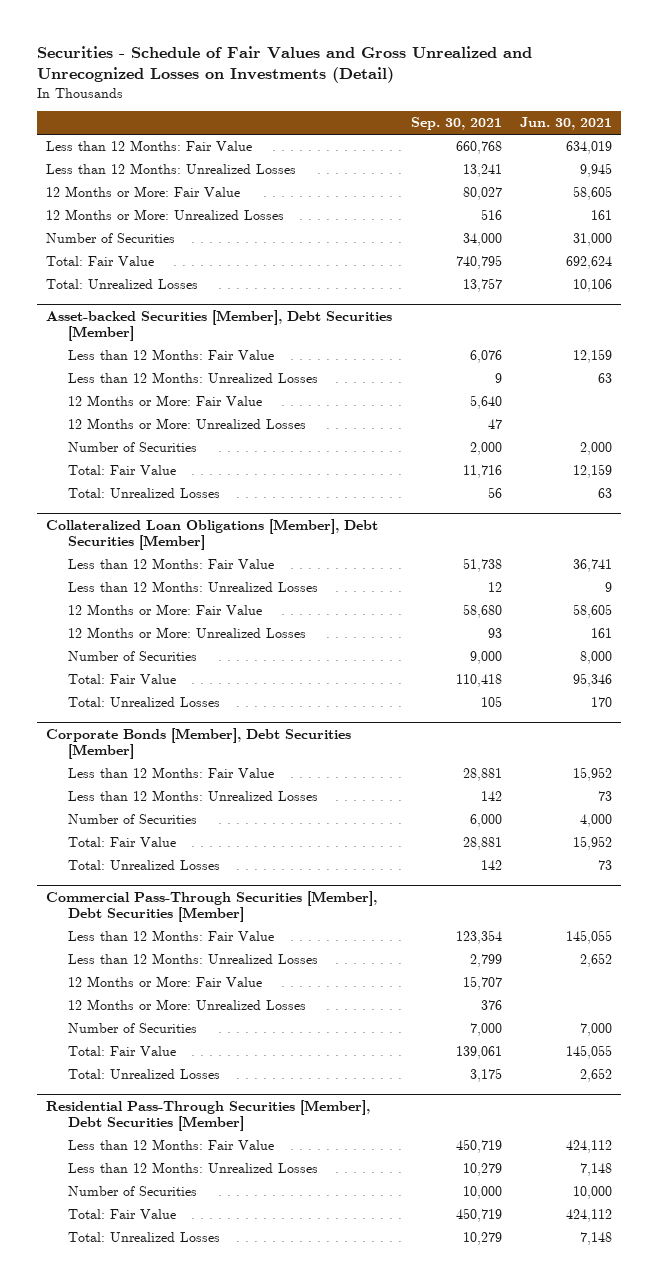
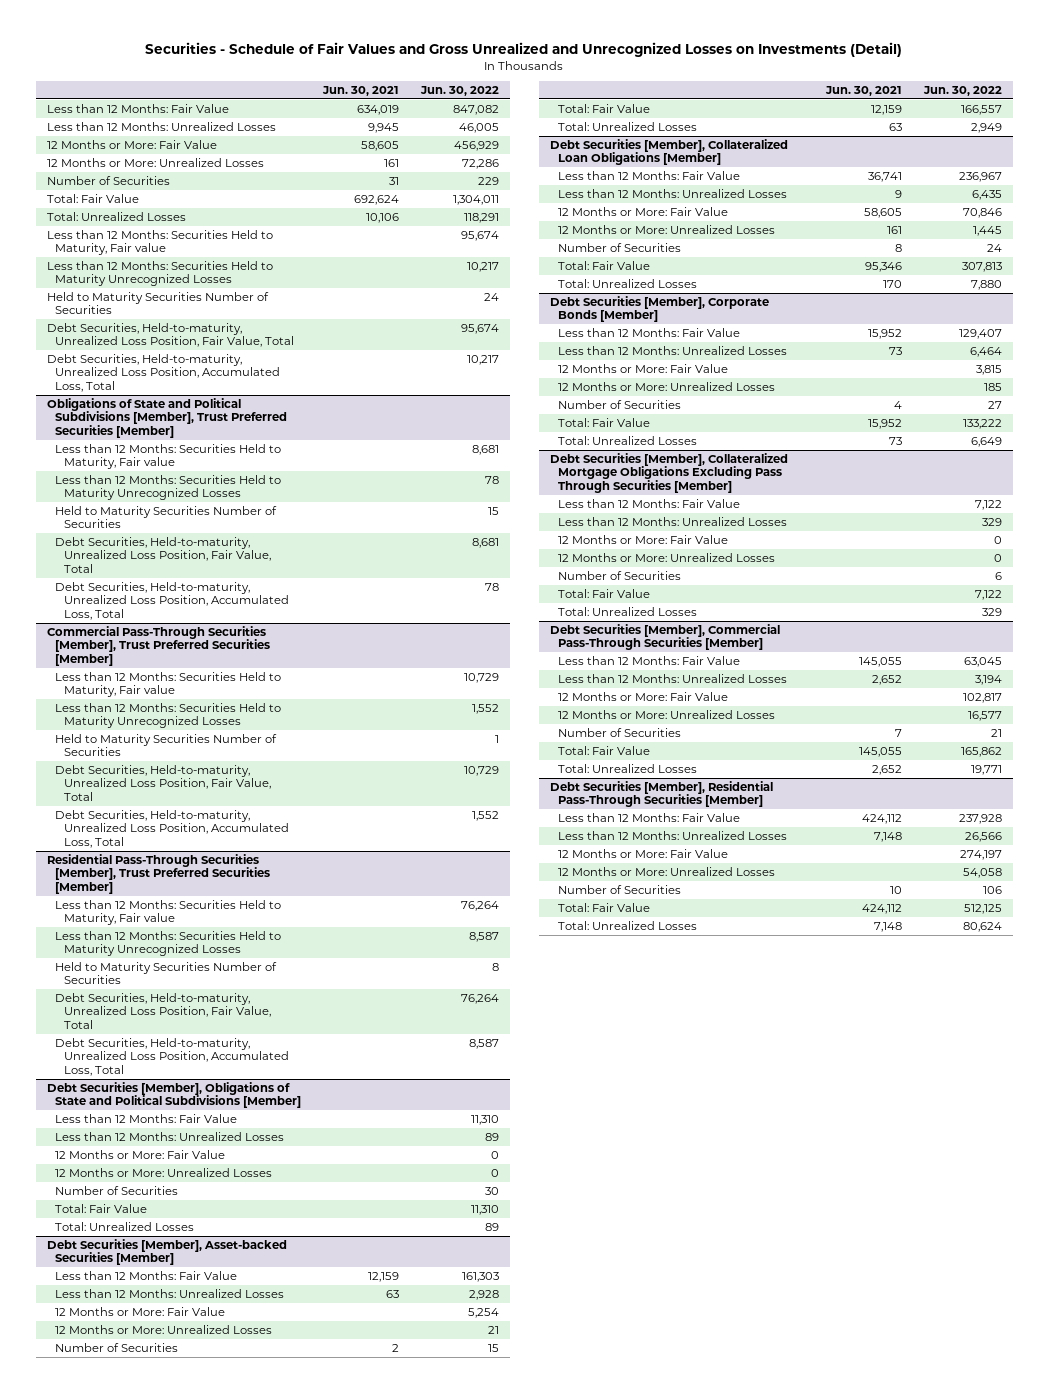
[410,117,502,131] Sep. 30, 2021 -> none
none -> [419,86,499,97] Jun. 30, 2022
[572,233,612,247] 31,000 -> [389,176,400,185] 31
none -> [46,229,273,256] Less than 12 Months: Securities Held to Maturity, Fair value
none -> [46,260,273,287] Less than 12 Months: Securities Held to Maturity Unrecognized Losses
none -> [46,291,269,315] Held to Maturity Securities Number of Securities
none -> [46,322,295,348] Debt Securities, Held-to-maturity, Unrealized Loss Position, Fair Value, Total
none -> [46,353,281,392] Debt Securities, Held-to-maturity, Unrealized Loss Position, Accumulated Loss, Total
none -> [46,397,288,438] Obligations of State and Political Subdivisions [Member], Trust Preferred Securities [Member]
none -> [55,443,282,470] Less than 12 Months: Securities Held to Maturity, Fair value
none -> [55,474,282,501] Less than 12 Months: Securities Held to Maturity Unrecognized Losses
none -> [55,505,278,529] Held to Maturity Securities Number of Securities
none -> [55,536,271,573] Debt Securities, Held-to-maturity, Unrealized Loss Position, Fair Value, Total
none -> [55,581,289,620] Debt Securities, Held-to-maturity, Unrealized Loss Position, Accumulated Loss, Total
none -> [46,625,271,666] Commercial Pass-Through Securities [Member], Trust Preferred Securities [Member]
none -> [55,671,282,698] Less than 12 Months: Securities Held to Maturity, Fair value
none -> [55,702,282,729] Less than 12 Months: Securities Held to Maturity Unrecognized Losses
none -> [55,733,278,757] Held to Maturity Securities Number of Securities
none -> [55,764,271,801] Debt Securities, Held-to-maturity, Unrealized Loss Position, Fair Value, Total
none -> [55,809,289,848] Debt Securities, Held-to-maturity, Unrealized Loss Position, Accumulated Loss, Total
none -> [46,853,271,894] Residential Pass-Through Securities [Member], Trust Preferred Securities [Member]
none -> [55,899,282,926] Less than 12 Months: Securities Held to Maturity, Fair value
none -> [55,930,282,957] Less than 12 Months: Securities Held to Maturity Unrecognized Losses
none -> [55,961,278,985] Held to Maturity Securities Number of Securities
none -> [55,992,271,1029] Debt Securities, Held-to-maturity, Unrealized Loss Position, Fair Value, Total
none -> [55,1037,289,1076] Debt Securities, Held-to-maturity, Unrealized Loss Position, Accumulated Loss, Total
none -> [46,1081,302,1109] Debt Securities [Member], Obligations of State and Political Subdivisions [Member]
none -> [55,1113,238,1123] Less than 12 Months: Fair Value
none -> [55,1131,285,1141] Less than 12 Months: Unrealized Losses
none -> [55,1149,226,1159] 12 Months or More: Fair Value
none -> [55,1167,273,1177] 12 Months or More: Unrealized Losses
none -> [55,1185,179,1195] Number of Securities
none -> [55,1203,148,1213] Total: Fair Value
none -> [55,1221,195,1231] Total: Unrealized Losses
[46,309,393,342] Asset-backed Securities [Member], Debt Securities [Member] -> [46,1238,287,1266] Debt Securities [Member], Asset-backed Securities [Member]
[579,442,612,456] 2,000 -> [392,1343,400,1352] 2
[46,518,379,551] Collateralized Loan Obligations [Member], Debt Securities [Member] -> [549,138,788,166] Debt Securities [Member], Collateralized Loan Obligations [Member]
[579,651,612,665] 8,000 -> [895,243,903,252] 8
[46,727,352,760] Corporate Bonds [Member], Debt Securities [Member] -> [549,295,769,323] Debt Securities [Member], Corporate Bonds [Member]
none -> [558,363,729,373] 12 Months or More: Fair Value
none -> [558,381,776,391] 12 Months or More: Unrealized Losses
[579,814,612,828] 4,000 -> [894,400,903,409] 4
none -> [549,452,788,493] Debt Securities [Member], Collateralized Mortgage Obligations Excluding Pass Through Securities [Member]
none -> [558,498,741,508] Less than 12 Months: Fair Value
none -> [558,516,788,526] Less than 12 Months: Unrealized Losses
none -> [558,534,729,544] 12 Months or More: Fair Value
none -> [558,552,776,562] 12 Months or More: Unrealized Losses
none -> [558,570,682,580] Number of Securities
none -> [558,588,651,598] Total: Fair Value
none -> [558,606,698,616] Total: Unrealized Losses
[46,890,378,923] Commercial Pass-Through Securities [Member], Debt Securities [Member] -> [549,623,780,651] Debt Securities [Member], Commercial Pass-Through Securities [Member]
[579,1023,612,1037] 7,000 -> [895,728,903,737] 7
[46,1099,371,1132] Residential Pass-Through Securities [Member], Debt Securities [Member] -> [549,780,773,808] Debt Securities [Member], Residential Pass-Through Securities [Member]
none -> [558,848,729,858] 12 Months or More: Fair Value
none -> [558,866,776,876] 12 Months or More: Unrealized Losses
[572,1186,612,1200] 10,000 -> [890,885,903,894] 10

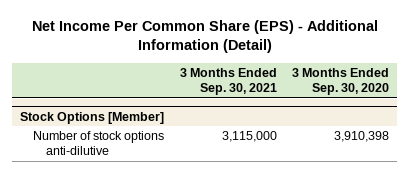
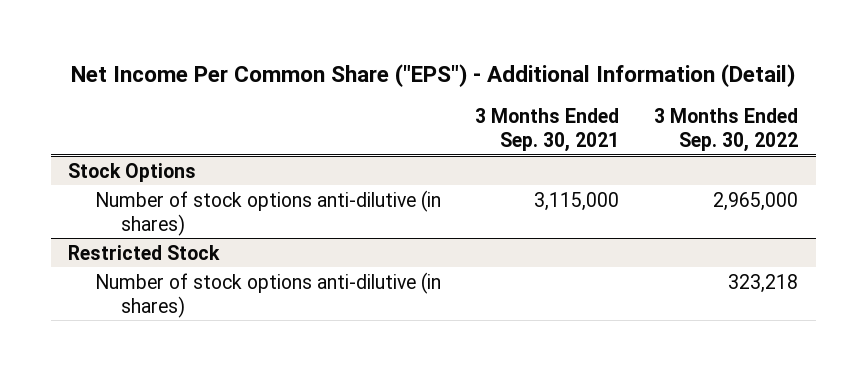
[31,20,378,54] Net Income Per Common Share (EPS) - Additional Information (Detail) -> [71,63,796,87] Net Income Per Common Share ("EPS") - Additional Information (Detail)
[292,67,390,96] 3 Months Ended Sep. 30, 2020 -> none
none -> [654,107,799,153] 3 Months Ended Sep. 30, 2022
[19,111,164,124] Stock Options [Member] -> [68,162,197,182] Stock Options
[32,130,164,156] Number of stock options anti-dilutive -> [94,189,441,236] Number of stock options anti-dilutive (in shares)
none -> [68,244,221,260] Restricted Stock
none -> [94,271,441,318] Number of stock options anti-dilutive (in shares)

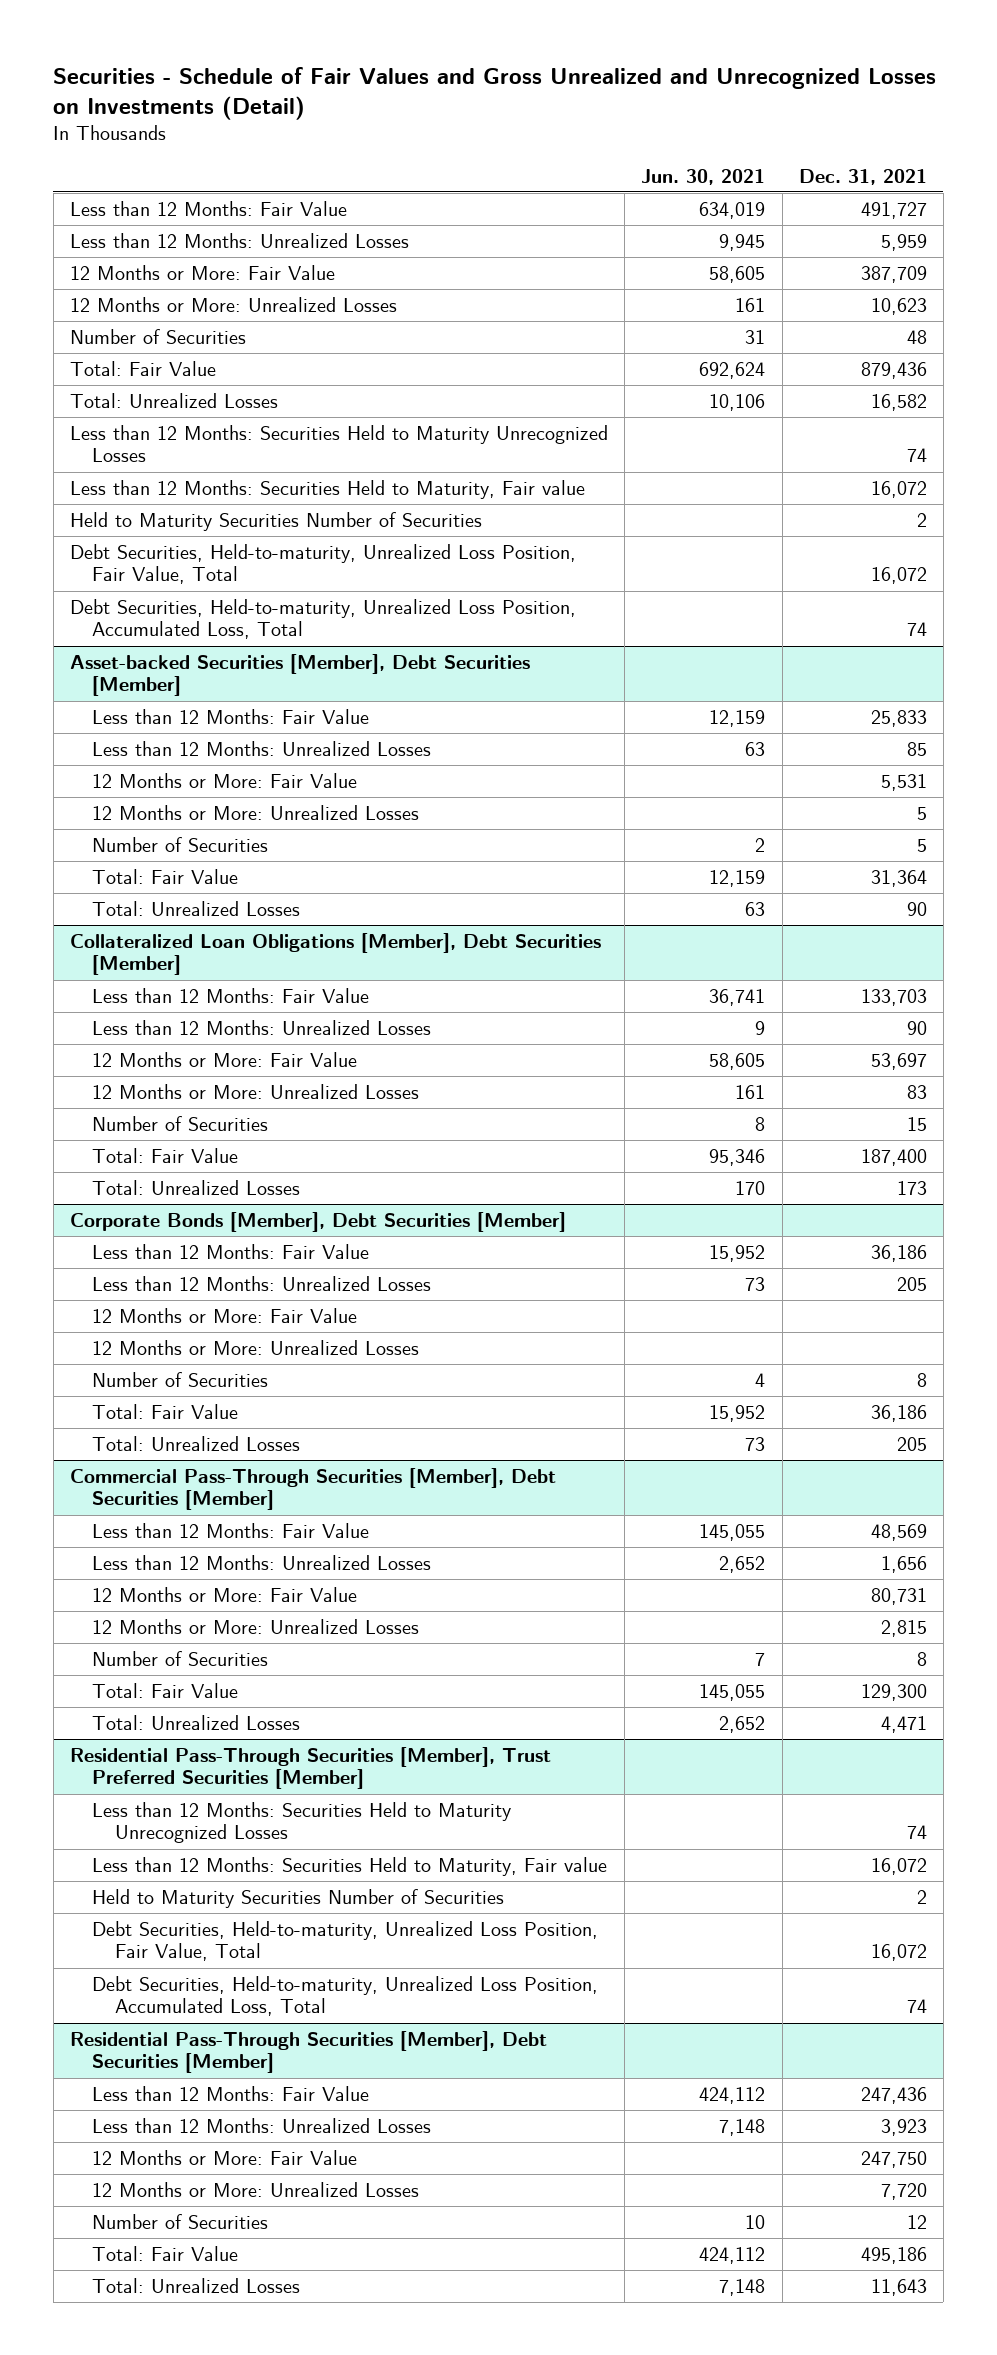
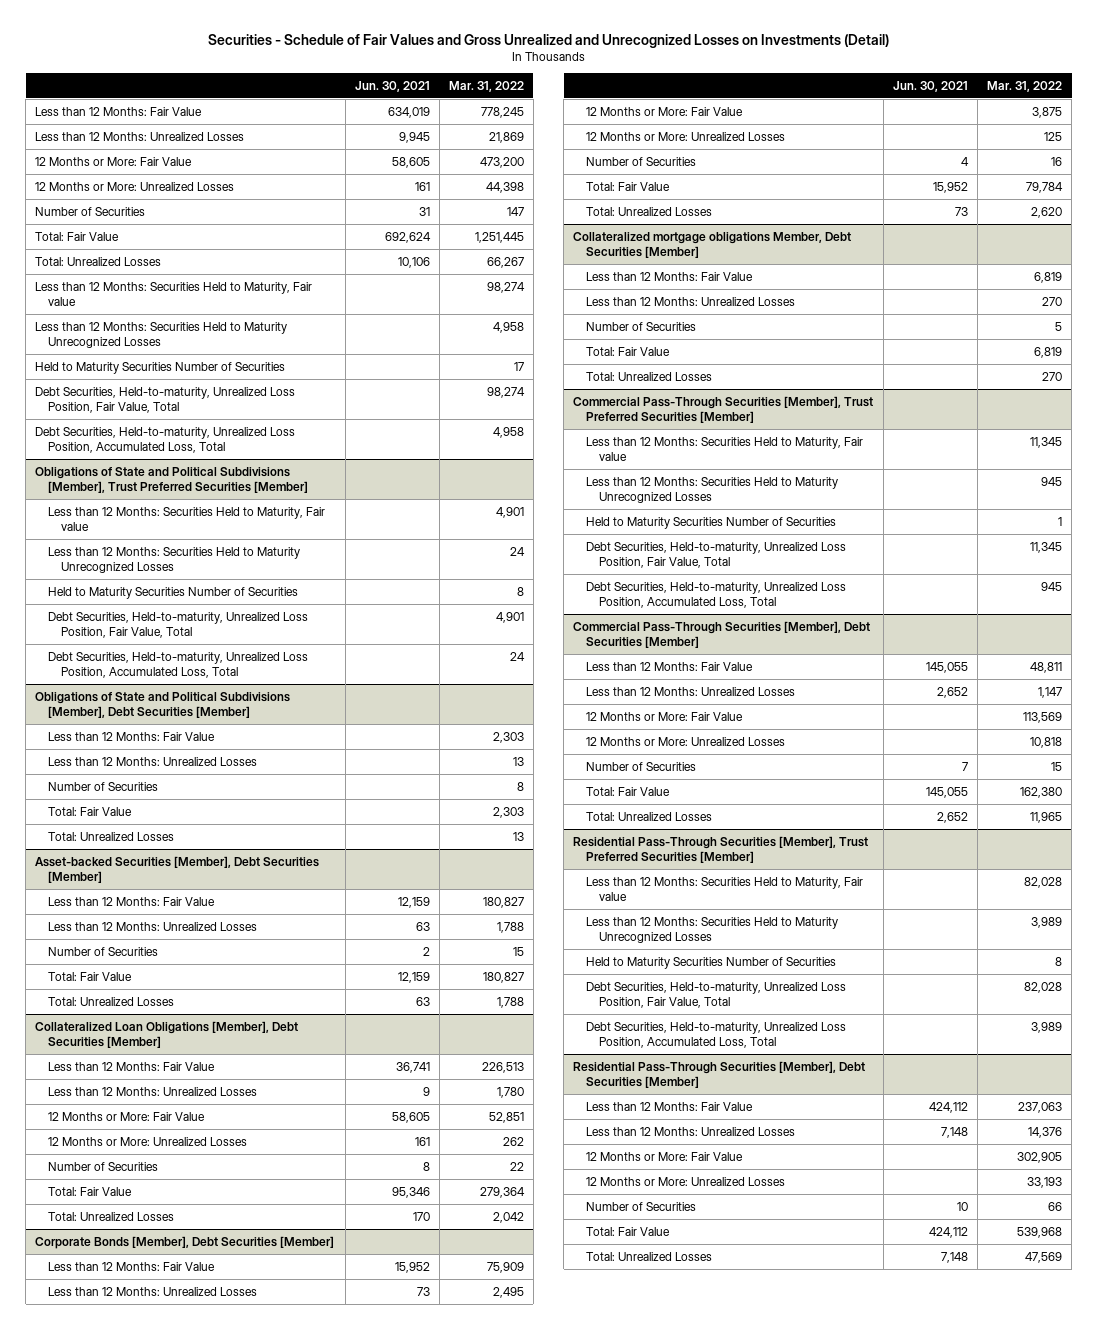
[798,168,927,185] Dec. 31, 2021 -> none
none -> [448,80,524,92] Mar. 31, 2022
[70,424,609,463] Less than 12 Months: Securities Held to Maturity Unrecognized Losses -> [35,321,288,349] Less than 12 Months: Securities Held to Maturity Unrecognized Losses
none -> [35,466,309,494] Obligations of State and Political Subdivisions [Member], Trust Preferred Securities [Member]
none -> [48,506,326,532] Less than 12 Months: Securities Held to Maturity, Fair value
none -> [48,546,301,574] Less than 12 Months: Securities Held to Maturity Unrecognized Losses
none -> [48,586,299,599] Held to Maturity Securities Number of Securities
none -> [48,611,309,639] Debt Securities, Held-to-maturity, Unrealized Loss Position, Fair Value, Total
none -> [48,651,309,679] Debt Securities, Held-to-maturity, Unrealized Loss Position, Accumulated Loss, Total
none -> [35,691,291,719] Obligations of State and Political Subdivisions [Member], Debt Securities [Member]
none -> [48,731,216,741] Less than 12 Months: Fair Value
none -> [48,756,258,766] Less than 12 Months: Unrealized Losses
none -> [48,781,159,791] Number of Securities
none -> [48,806,133,816] Total: Fair Value
none -> [48,831,175,841] Total: Unrealized Losses
[92,772,358,788] 12 Months or More: Fair Value -> none
[92,804,420,820] 12 Months or More: Unrealized Losses -> none
none -> [573,231,852,259] Collateralized mortgage obligations Member, Debt Securities [Member]
none -> [586,271,754,281] Less than 12 Months: Fair Value
none -> [586,296,796,306] Less than 12 Months: Unrealized Losses
none -> [586,321,697,331] Number of Securities
none -> [586,346,671,356] Total: Fair Value
none -> [586,371,713,381] Total: Unrealized Losses
none -> [573,395,874,424] Commercial Pass-Through Securities [Member], Trust Preferred Securities [Member]
none -> [586,436,864,462] Less than 12 Months: Securities Held to Maturity, Fair value
none -> [586,476,839,504] Less than 12 Months: Securities Held to Maturity Unrecognized Losses
none -> [586,516,837,529] Held to Maturity Securities Number of Securities
none -> [586,541,847,569] Debt Securities, Held-to-maturity, Unrealized Loss Position, Fair Value, Total
none -> [586,581,847,609] Debt Securities, Held-to-maturity, Unrealized Loss Position, Accumulated Loss, Total
[92,1801,512,1844] Less than 12 Months: Securities Held to Maturity Unrecognized Losses -> [586,916,839,944] Less than 12 Months: Securities Held to Maturity Unrecognized Losses

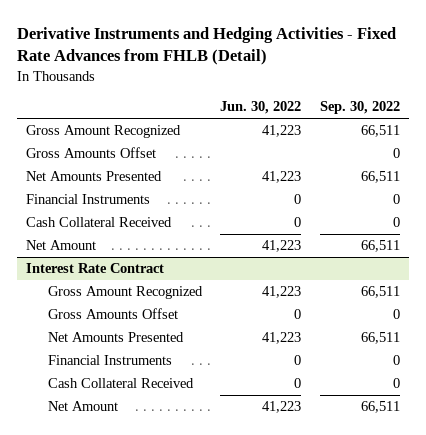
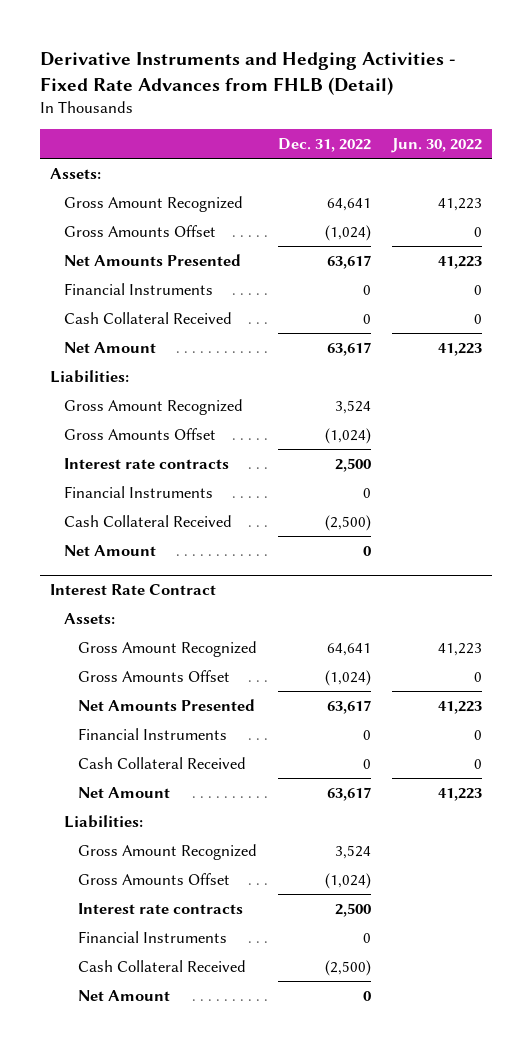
[319,101,400,115] Sep. 30, 2022 -> none
none -> [278,138,372,153] Dec. 31, 2022
none -> [50,167,102,179] Assets:
none -> [64,224,217,237] Gross Amounts Offset
none -> [50,369,130,383] Liabilities:
none -> [64,398,244,415] Gross Amount Recognized
[26,147,157,159] Gross Amounts Offset -> [64,427,217,440] Gross Amounts Offset
none -> [64,457,230,469] Interest rate contracts
none -> [64,485,214,498] Financial Instruments
none -> [64,514,233,527] Cash Collateral Received
none -> [64,544,157,556] Net Amount
none -> [64,612,116,624] Assets:
none -> [64,814,144,828] Liabilities:
none -> [78,843,258,860] Gross Amount Recognized
none -> [78,872,231,885] Gross Amounts Offset
none -> [78,902,244,914] Interest rate contracts
none -> [78,930,228,943] Financial Instruments
none -> [78,959,247,972] Cash Collateral Received
none -> [78,989,171,1001] Net Amount

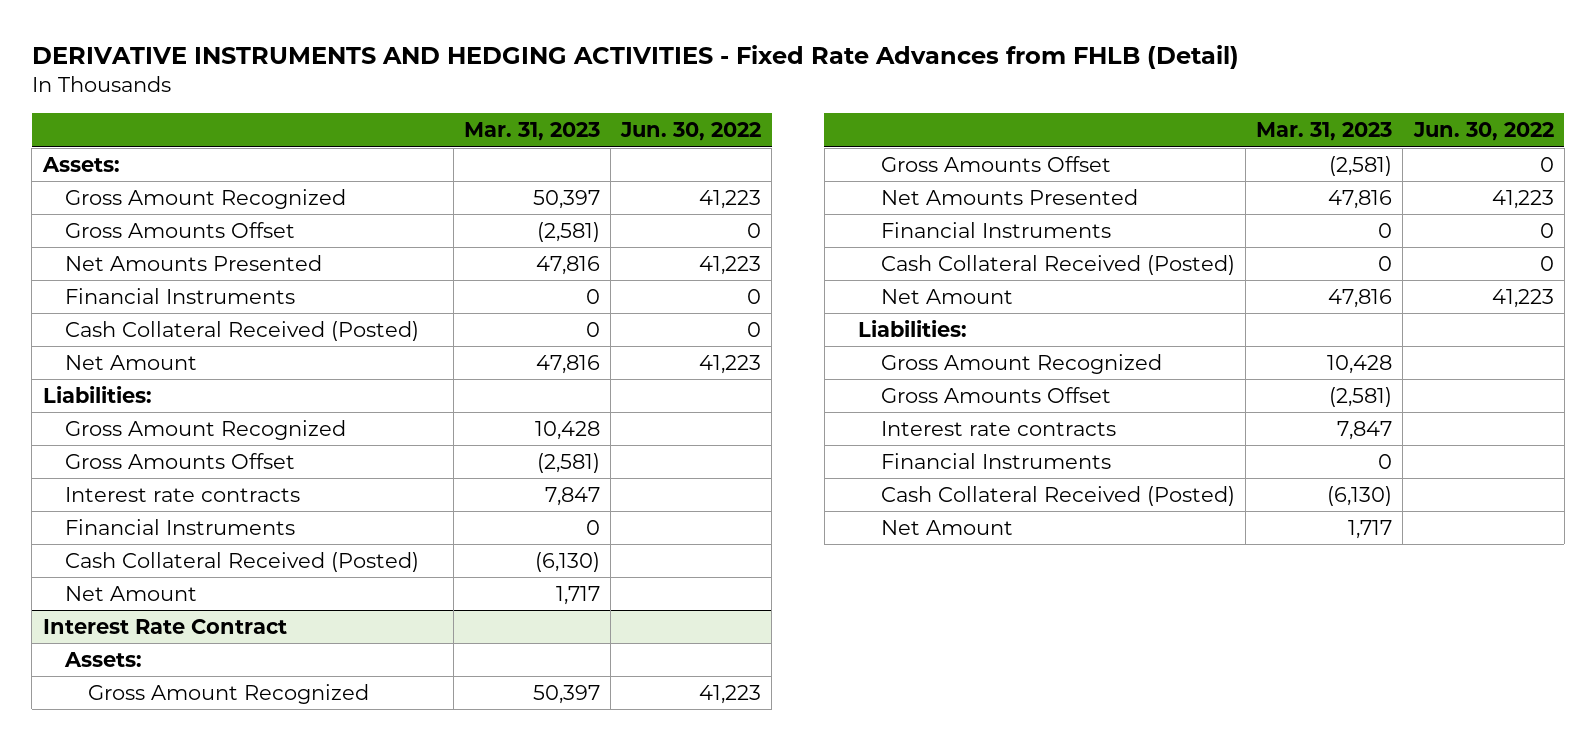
[39,52,456,95] Derivative Instruments and Hedging Activities - Fixed Rate Advances from FHLB (Detail) -> [31,45,1239,70] DERIVATIVE INSTRUMENTS AND HEDGING ACTIVITIES - Fixed Rate Advances from FHLB (Detail)
[278,138,372,153] Dec. 31, 2022 -> none
none -> [463,122,600,142] Mar. 31, 2023
[64,311,233,324] Cash Collateral Received -> [65,320,420,341] Cash Collateral Received (Posted)
[64,514,233,527] Cash Collateral Received -> [65,551,420,572] Cash Collateral Received (Posted)
[78,756,247,769] Cash Collateral Received -> [880,254,1235,275] Cash Collateral Received (Posted)
[78,959,247,972] Cash Collateral Received -> [880,485,1235,506] Cash Collateral Received (Posted)

